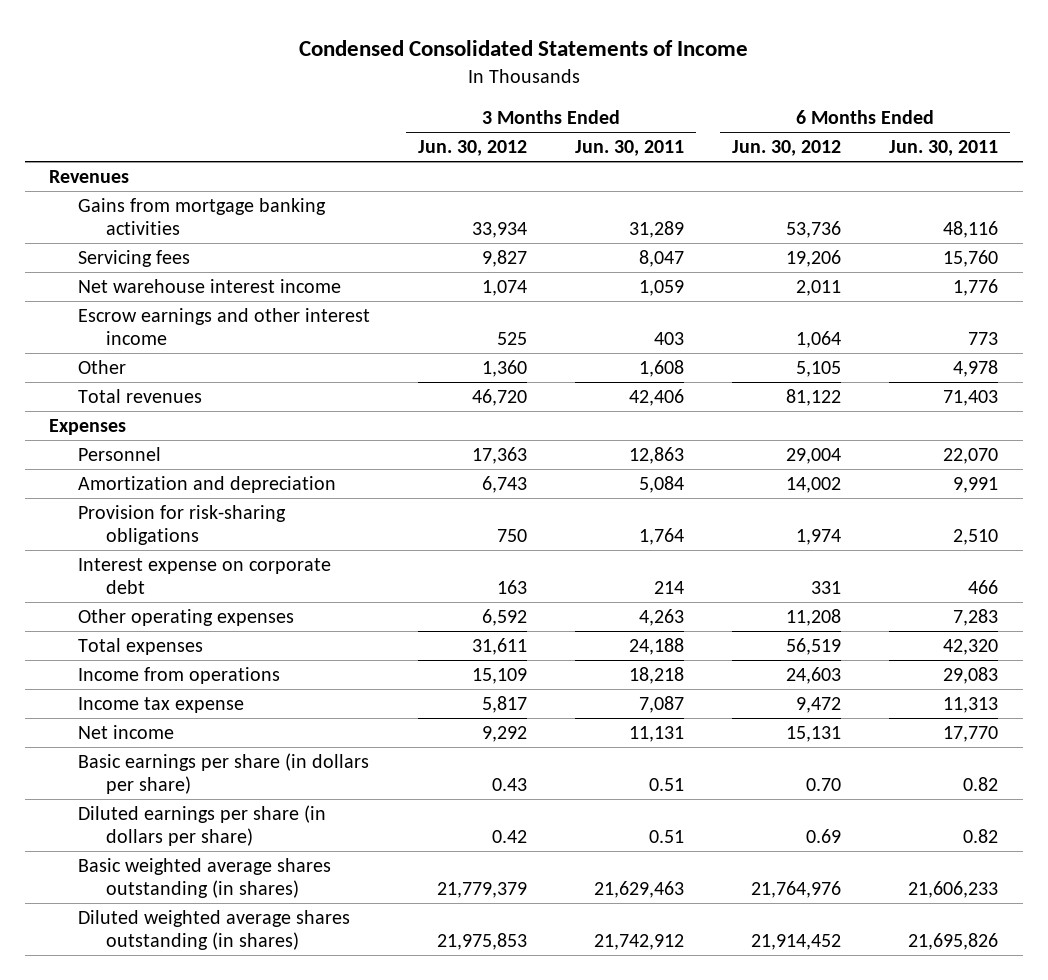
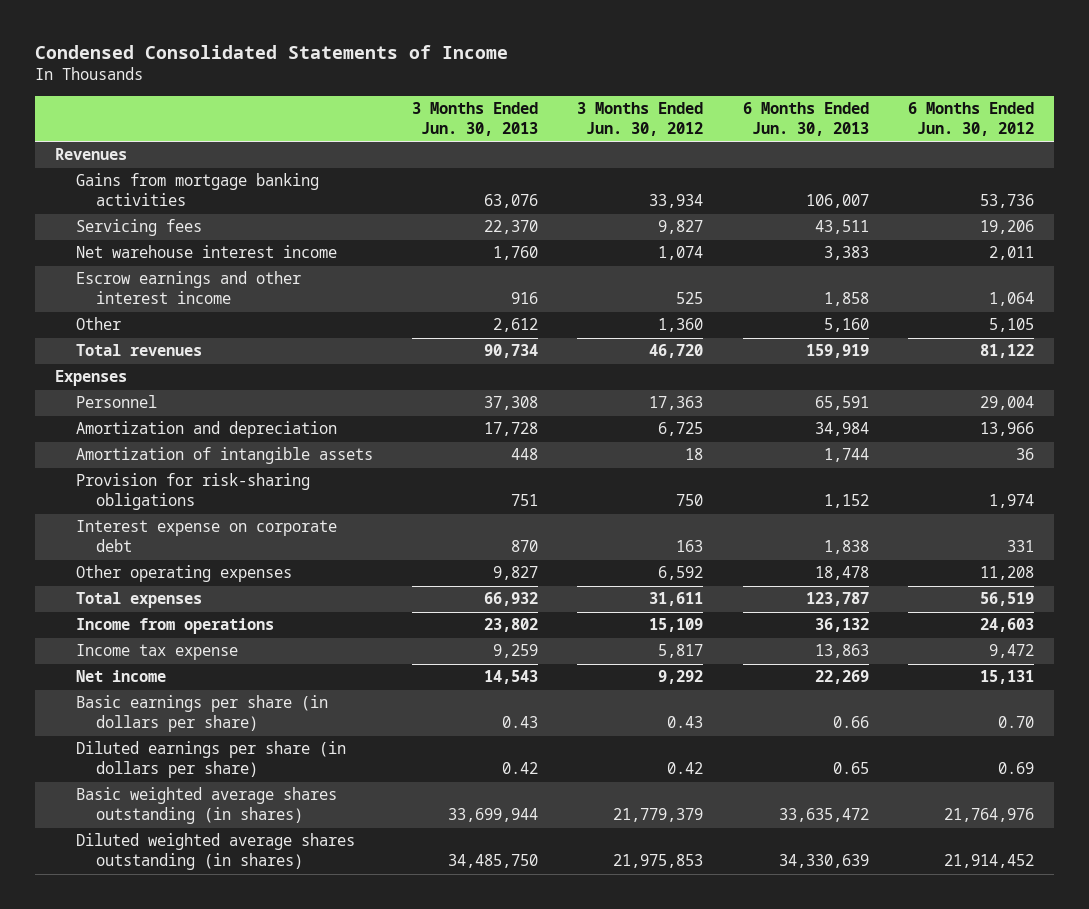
[575,140,685,157] Jun. 30, 2011 -> none
[889,140,999,157] Jun. 30, 2011 -> none
none -> [411,101,538,136] 3 Months Ended Jun. 30, 2013
none -> [742,101,869,136] 6 Months Ended Jun. 30, 2013
[481,475,527,493] 6,743 -> [658,422,704,437] 6,725
[786,476,842,493] 14,002 -> [980,422,1035,437] 13,966
none -> [75,447,373,465] Amortization of intangible assets

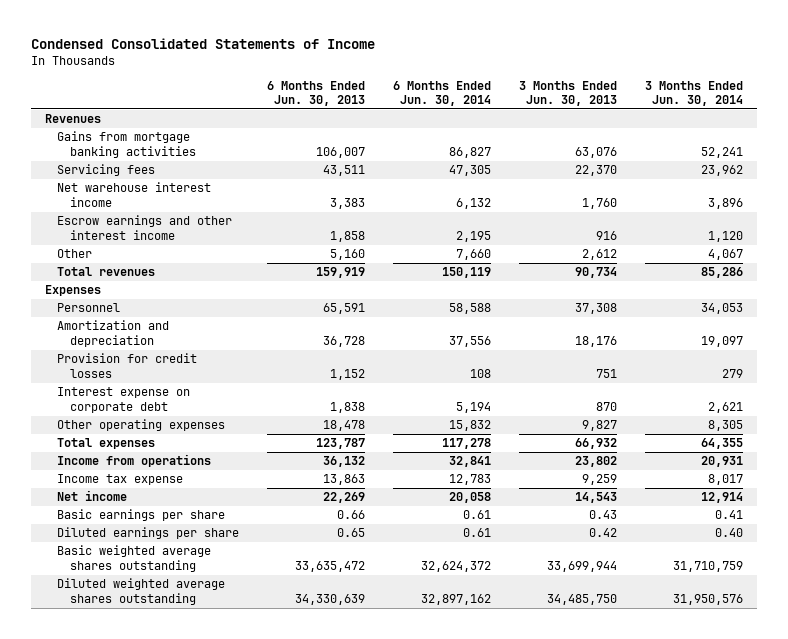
[577,101,704,136] 3 Months Ended Jun. 30, 2012 -> none
[908,101,1035,136] 6 Months Ended Jun. 30, 2012 -> none
none -> [393,80,492,106] 6 Months Ended Jun. 30, 2014
none -> [645,80,744,106] 3 Months Ended Jun. 30, 2014
[75,447,373,465] Amortization of intangible assets -> none
[483,422,538,437] 17,728 -> [575,335,618,347] 18,176
[814,422,869,437] 34,984 -> [323,335,366,347] 36,728
[75,473,310,511] Provision for risk-sharing obligations -> [57,353,198,378] Provision for credit losses
[75,695,328,733] Basic earnings per share (in dollars per share) -> [57,509,226,522] Basic earnings per share
[75,741,346,779] Diluted earnings per share (in dollars per share) -> [57,527,240,540] Diluted earnings per share
[75,787,337,825] Basic weighted average shares outstanding (in shares) -> [57,545,212,572] Basic weighted average shares outstanding
[75,833,355,871] Diluted weighted average shares outstanding (in shares) -> [57,578,226,605] Diluted weighted average shares outstanding

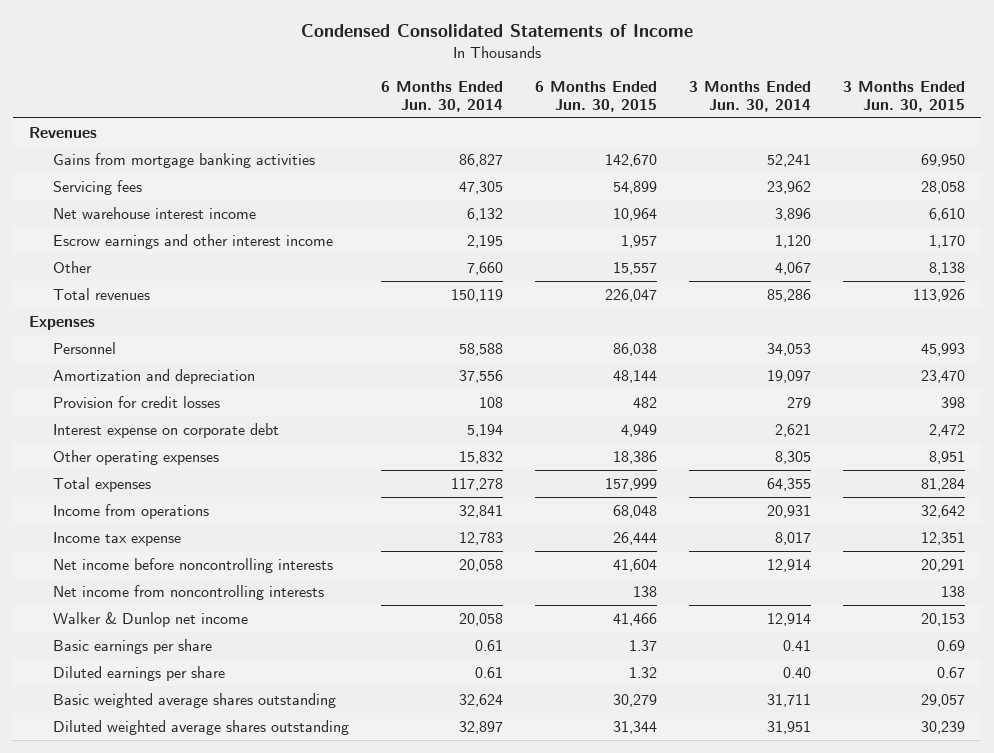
[267,80,366,106] 6 Months Ended Jun. 30, 2013 -> none
[519,80,618,106] 3 Months Ended Jun. 30, 2013 -> none
none -> [535,81,658,112] 6 Months Ended Jun. 30, 2015
none -> [843,81,966,112] 3 Months Ended Jun. 30, 2015
none -> [53,557,334,573] Net income before noncontrolling interests
none -> [53,584,325,600] Net income from noncontrolling interests
[57,490,128,502] Net income -> [53,611,249,627] Walker & Dunlop net income
[421,560,492,572] 32,624,372 -> [459,693,504,707] 32,624
[673,560,744,572] 31,710,759 -> [767,693,812,707] 31,711
[421,593,492,605] 32,897,162 -> [459,720,504,734] 32,897
[673,593,744,605] 31,950,576 -> [767,720,812,734] 31,951

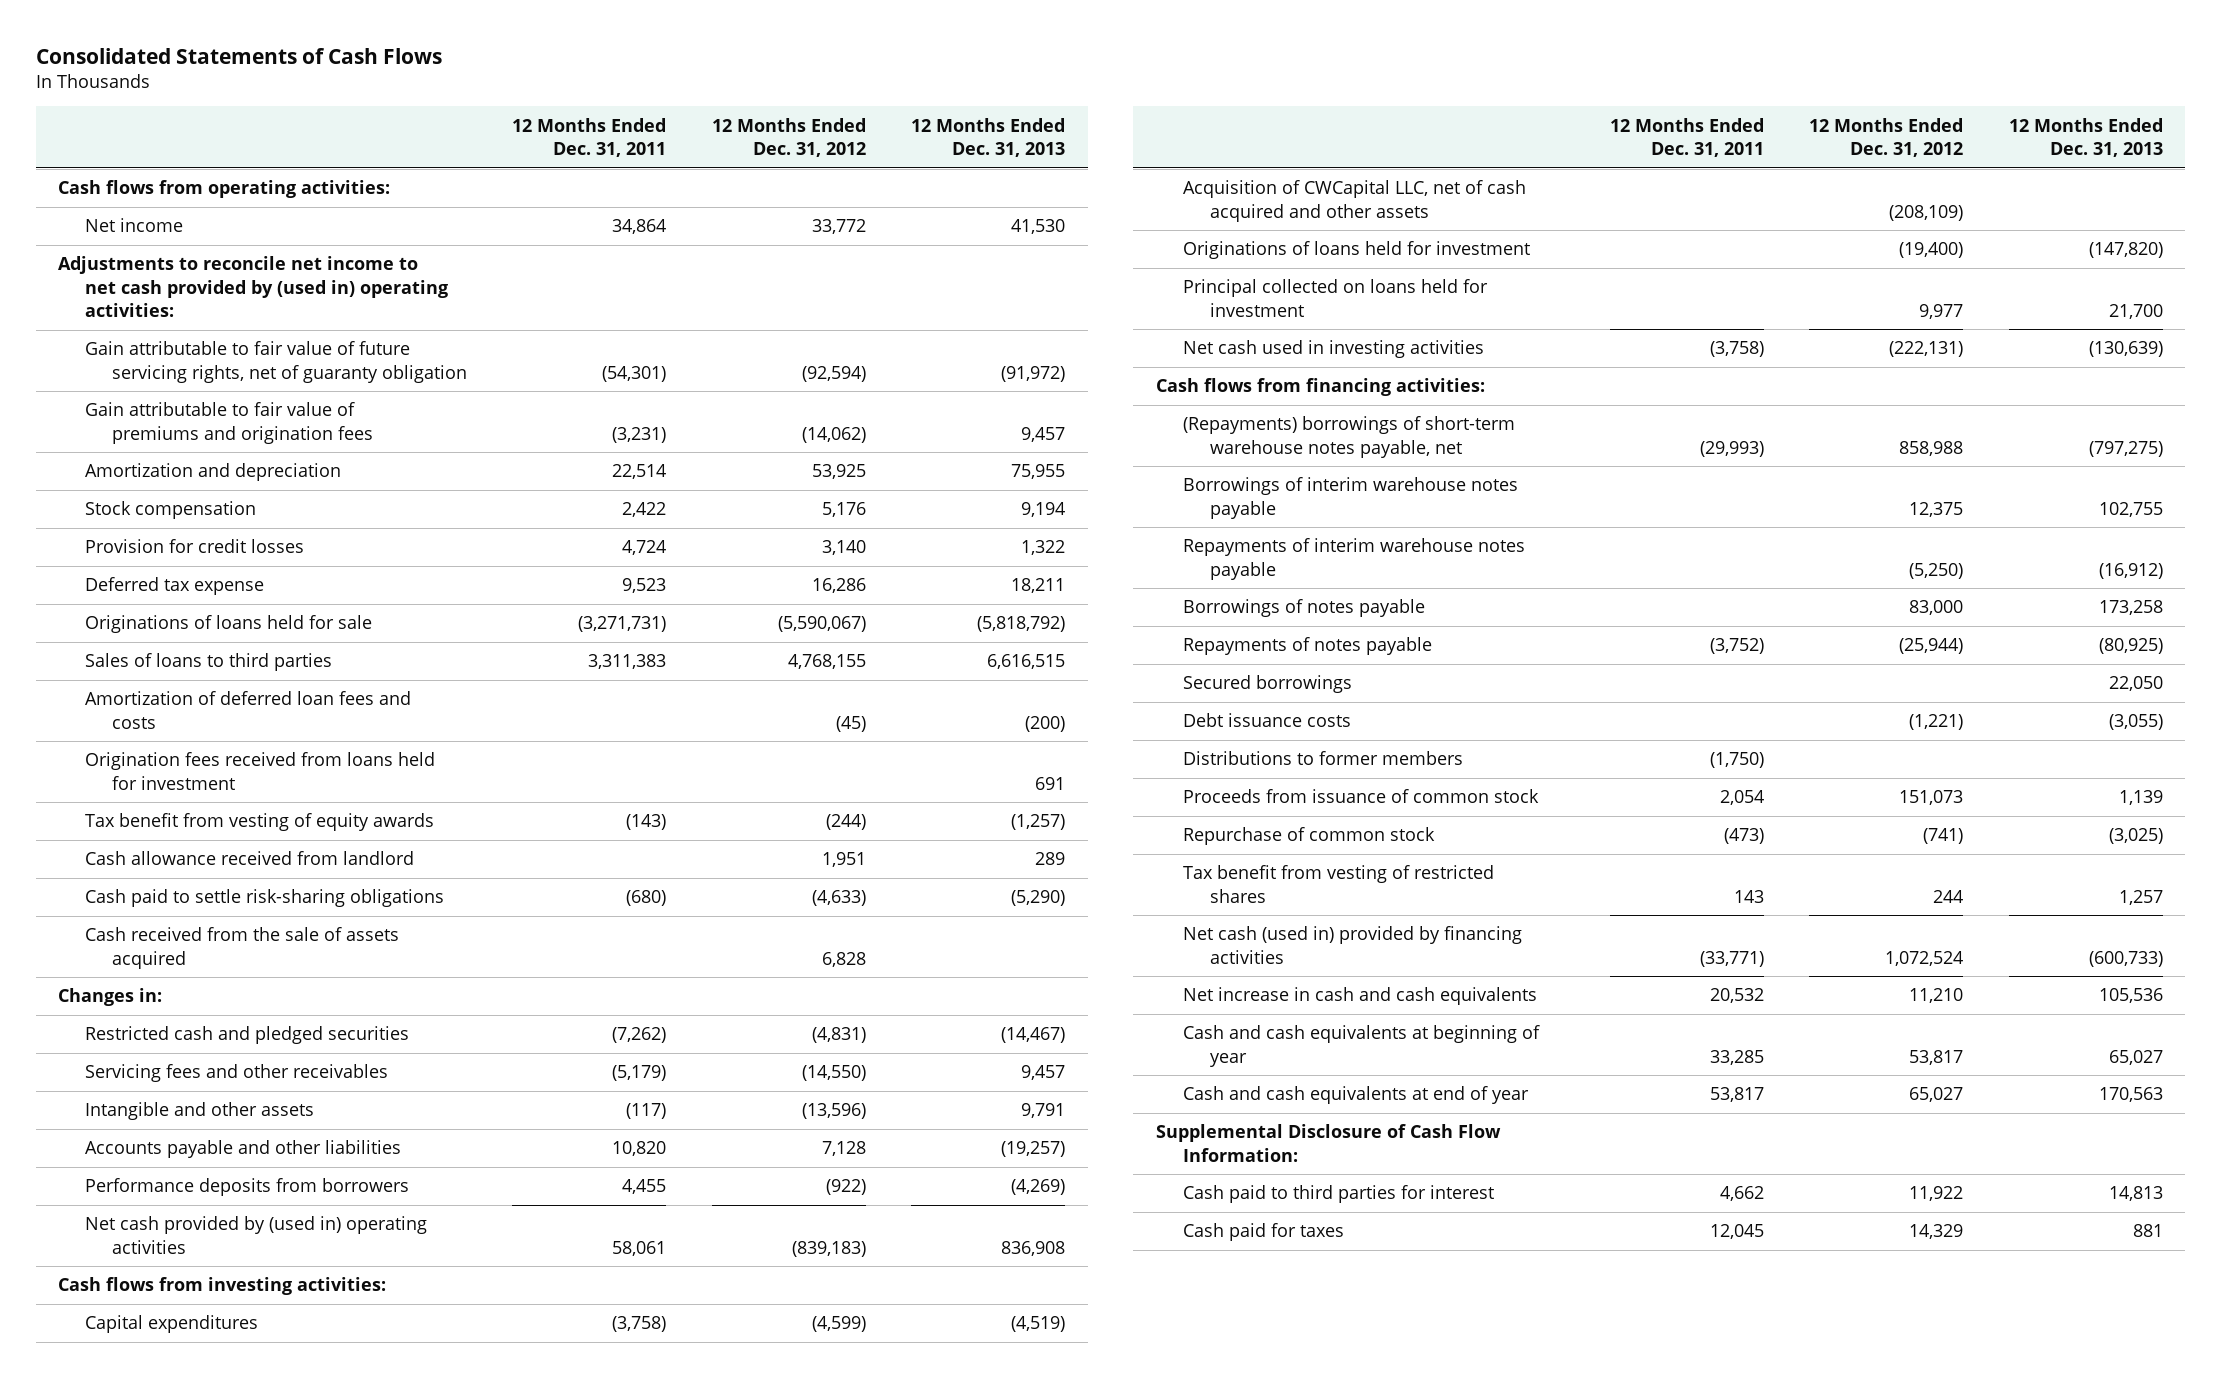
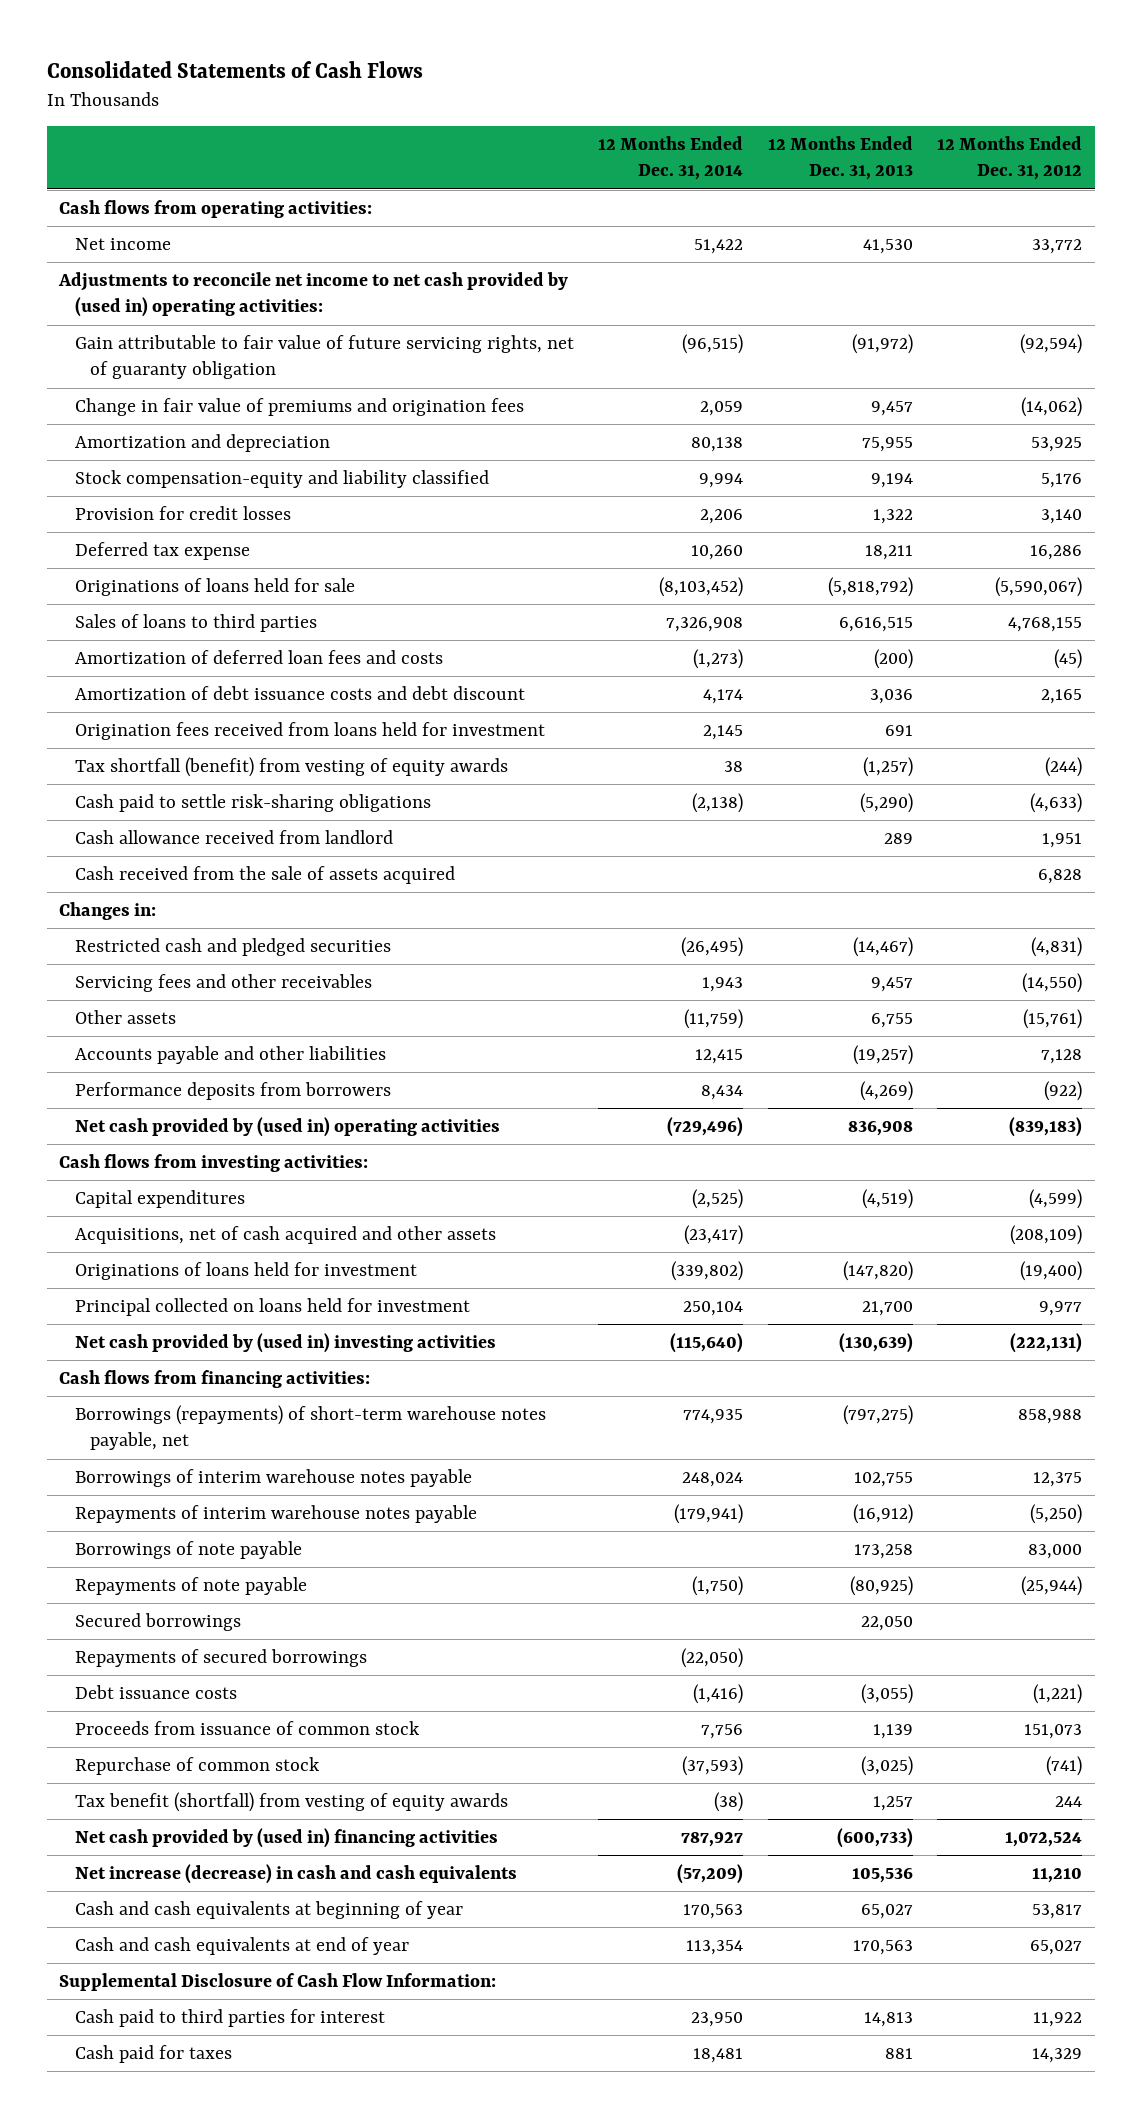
[512,117,667,158] 12 Months Ended Dec. 31, 2011 -> none
none -> [598,135,744,181] 12 Months Ended Dec. 31, 2014
[85,402,374,444] Gain attributable to fair value of premiums and origination fees -> [74,397,524,416] Change in fair value of premiums and origination fees
[85,501,257,520] Stock compensation -> [74,469,489,488] Stock compensation-equity and liability classified
none -> [74,685,525,700] Amortization of debt issuance costs and debt discount
[85,813,435,832] Tax benefit from vesting of equity awards -> [74,756,508,777] Tax shortfall (benefit) from vesting of equity awards
[85,851,415,866] Cash allowance received from landlord -> [74,829,393,844] Cash allowance received from landlord
[85,1102,315,1121] Intangible and other assets -> [74,1009,176,1024] Other assets
[801,1103,866,1120] (13,596) -> [1023,1008,1083,1029] (15,761)
[1021,1103,1066,1119] 9,791 -> [870,1012,913,1028] 6,755
[1182,180,1526,222] Acquisition of CWCapital LLC, net of cash acquired and other assets -> [74,1225,496,1244] Acquisitions, net of cash acquired and other assets
[1182,340,1484,359] Net cash used in investing activities -> [74,1332,496,1353] Net cash provided by (used in) investing activities
[1182,416,1515,458] (Repayments) borrowings of short-term warehouse notes payable, net -> [74,1404,546,1451] Borrowings (repayments) of short-term warehouse notes payable, net
[1182,599,1425,618] Borrowings of notes payable -> [74,1540,302,1559] Borrowings of note payable
[1182,637,1432,656] Repayments of notes payable -> [74,1576,307,1595] Repayments of note payable
none -> [74,1648,367,1667] Repayments of secured borrowings
[1182,751,1463,766] Distributions to former members -> none
[1182,865,1494,903] Tax benefit from vesting of restricted shares -> [74,1791,508,1812] Tax benefit (shortfall) from vesting of equity awards
[1182,926,1522,964] Net cash (used in) provided by financing activities -> [74,1827,498,1848] Net cash provided by (used in) financing activities
[1182,987,1537,1006] Net increase in cash and cash equivalents -> [74,1863,517,1884] Net increase (decrease) in cash and cash equivalents

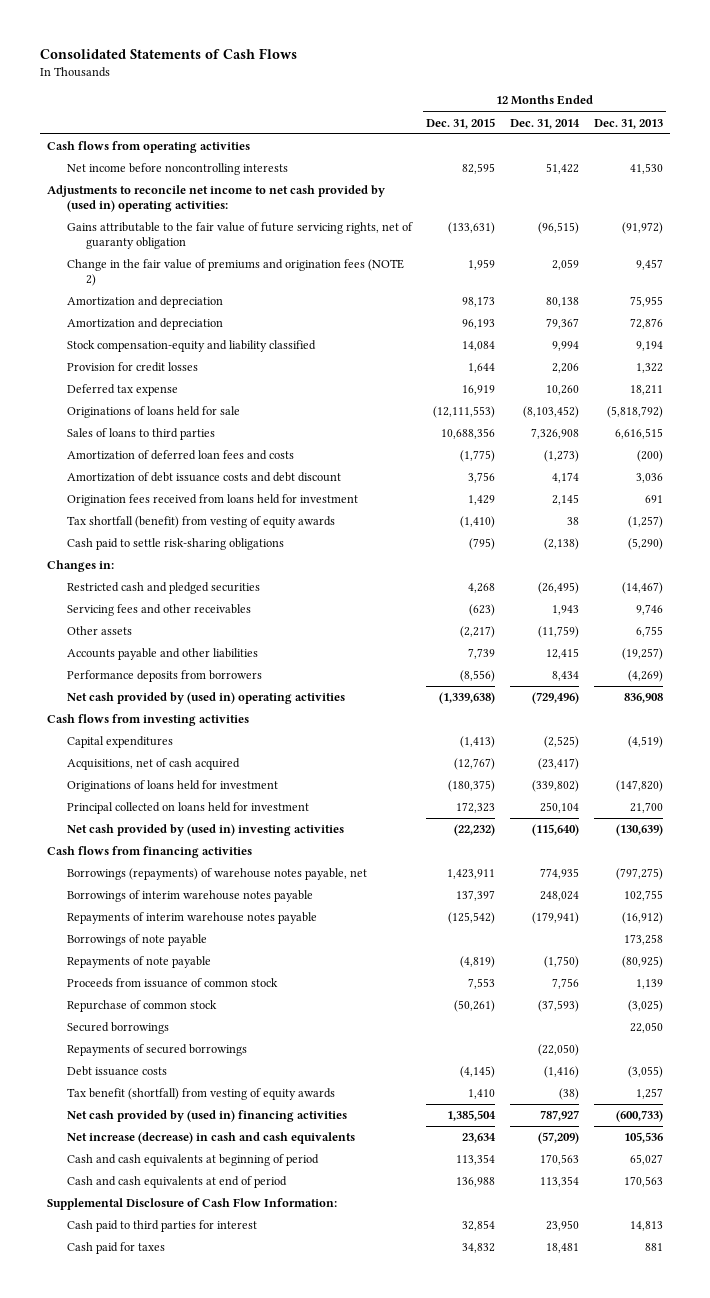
[937,135,1083,181] 12 Months Ended Dec. 31, 2012 -> none
none -> [426,117,496,129] Dec. 31, 2015
[58,199,372,218] Cash flows from operating activities: -> [46,141,250,154] Cash flows from operating activities
[74,237,171,250] Net income -> [66,163,288,176] Net income before noncontrolling interests
[74,334,574,380] Gain attributable to fair value of future servicing rights, net of guaranty obligation -> [66,222,413,250] Gains attributable to the fair value of future servicing rights, net of guaranty obligation
[74,397,524,416] Change in fair value of premiums and origination fees -> [66,259,404,287] Change in the fair value of premiums and origination fees (NOTE 2)
none -> [66,318,223,331] Amortization and depreciation
[74,829,393,844] Cash allowance received from landlord -> none
[74,865,455,884] Cash received from the sale of assets acquired -> none
[870,976,913,992] 9,457 -> [635,604,663,616] 9,746
[58,1153,368,1172] Cash flows from investing activities: -> [46,714,249,727] Cash flows from investing activities
[74,1225,496,1244] Acquisitions, net of cash acquired and other assets -> [66,758,240,771] Acquisitions, net of cash acquired
[58,1369,370,1388] Cash flows from financing activities: -> [46,846,252,859] Cash flows from financing activities
[74,1404,546,1451] Borrowings (repayments) of short-term warehouse notes payable, net -> [66,868,367,881] Borrowings (repayments) of warehouse notes payable, net
[74,1720,420,1735] Proceeds from issuance of common stock -> [66,978,278,989] Proceeds from issuance of common stock
[74,1756,320,1775] Repurchase of common stock -> [66,1000,217,1013] Repurchase of common stock
[74,1900,463,1919] Cash and cash equivalents at beginning of year -> [66,1154,319,1167] Cash and cash equivalents at beginning of period
[74,1936,409,1955] Cash and cash equivalents at end of year -> [66,1176,287,1189] Cash and cash equivalents at end of period

